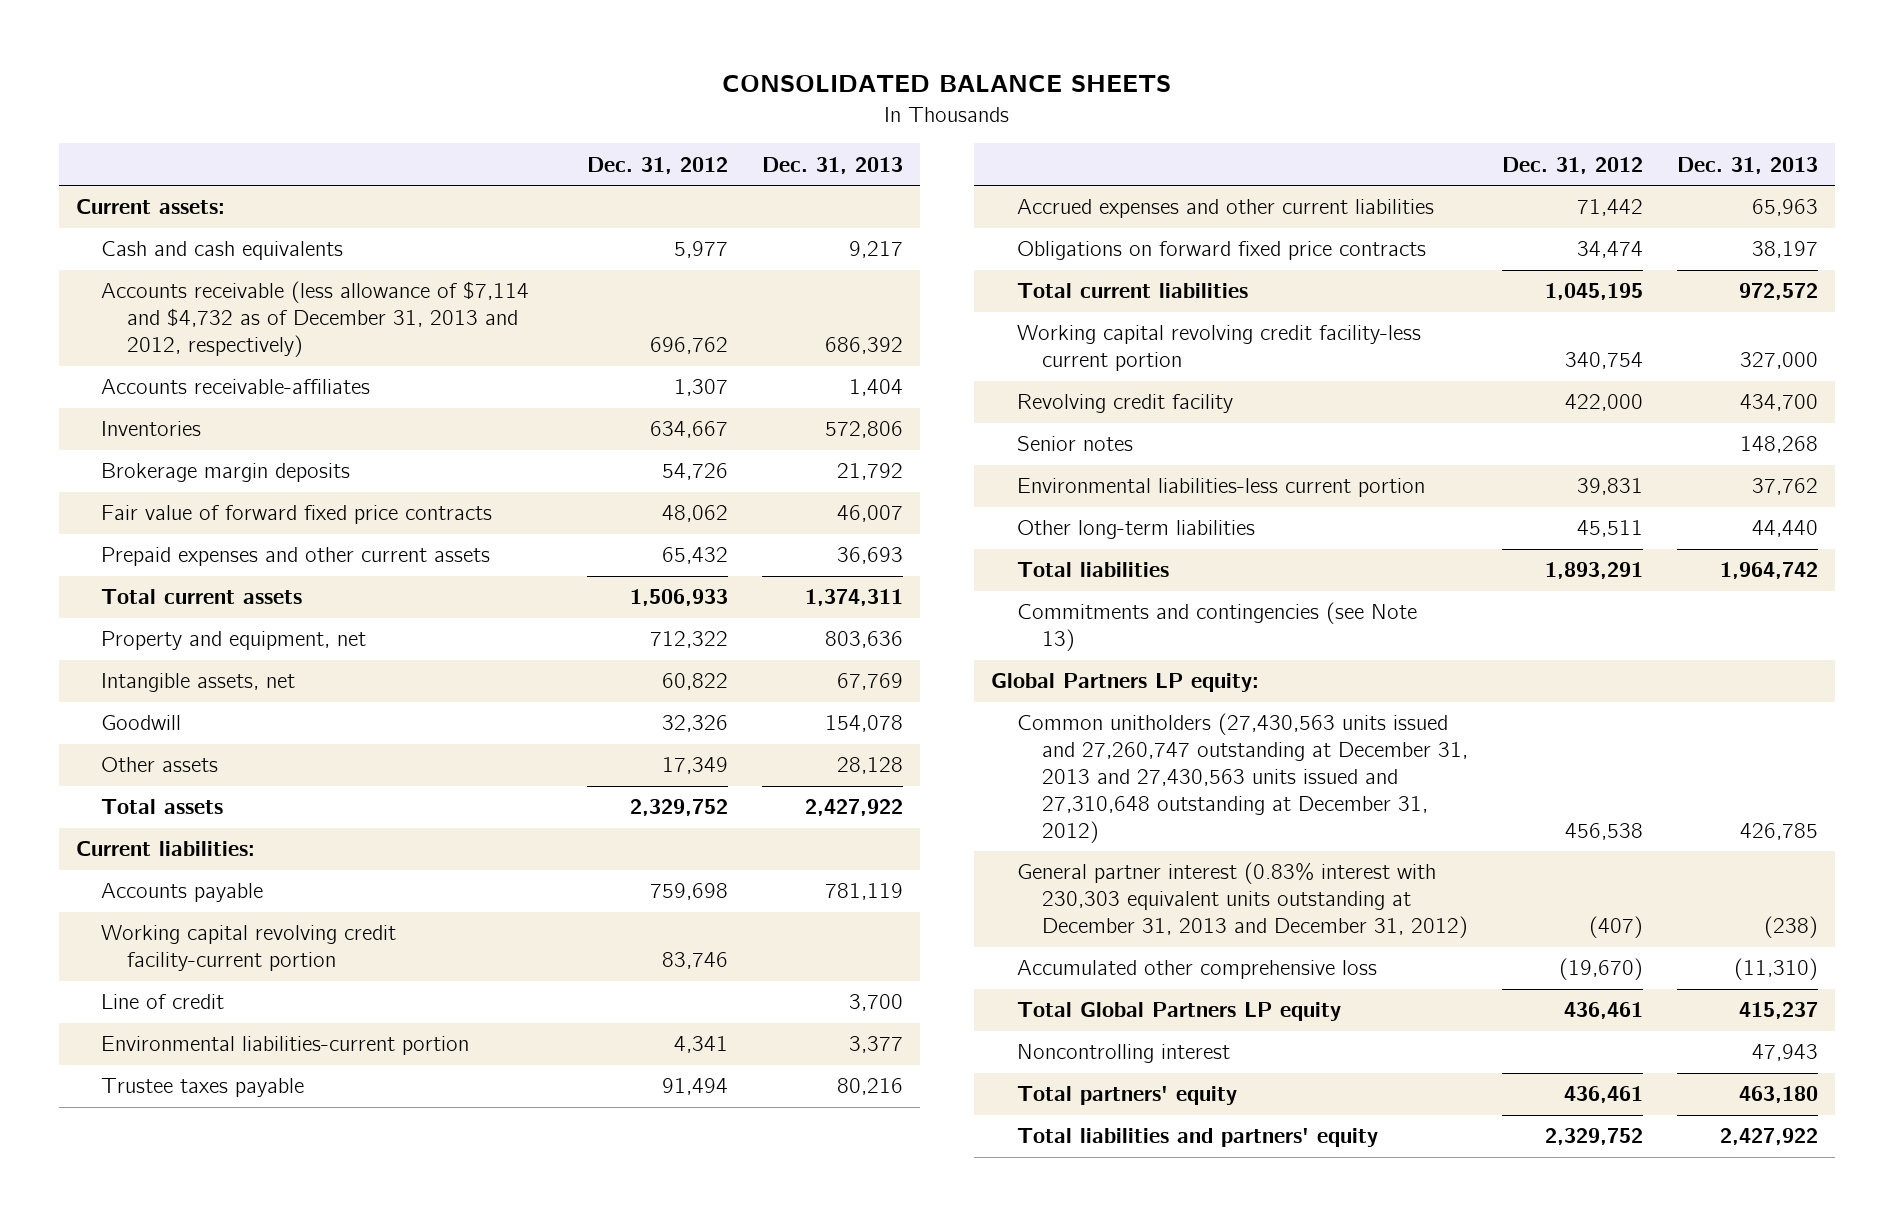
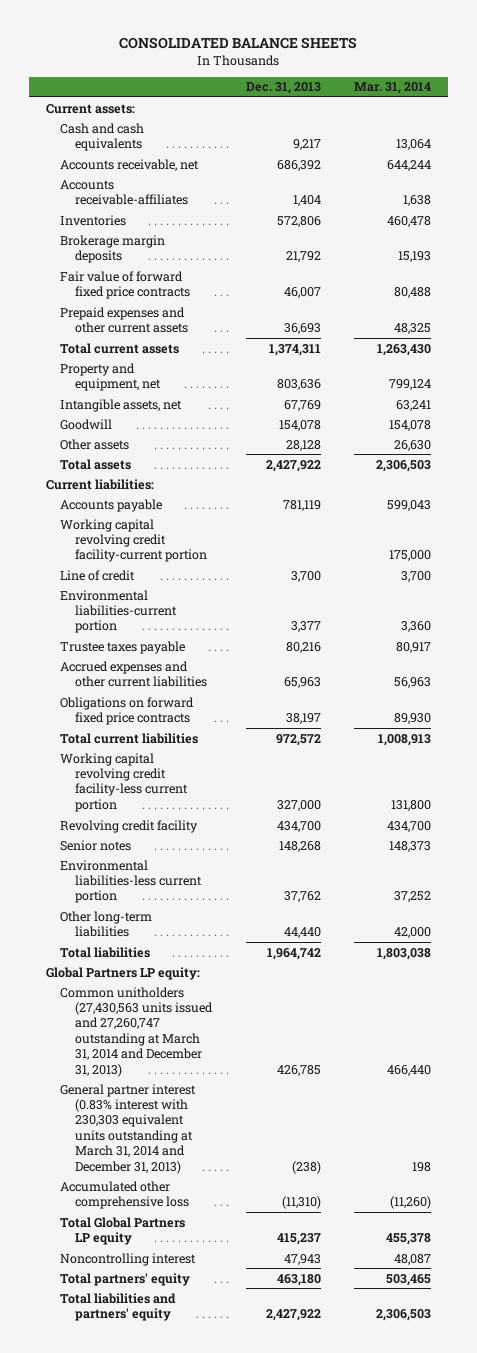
[587,156,729,174] Dec. 31, 2012 -> none
none -> [354,82,432,95] Mar. 31, 2014
[101,281,530,358] Accounts receivable (less allowance of $7,114 and $4,732 as of December 31, 2013 and 2012, respectively) -> [60,158,200,171] Accounts receivable, net
[1016,602,1417,652] Commitments and contingencies (see Note 13) -> none
[1016,713,1469,843] Common unitholders (27,430,563 units issued and 27,260,747 outstanding at December 31, 2013 and 27,430,563 units issued and 27,310,648 outstanding at December 31, 2012) -> [60,986,213,1077] Common unitholders (27,430,563 units issued and 27,260,747 outstanding at March 31, 2014 and December 31, 2013)
[1016,862,1469,939] General partner interest (0.83% interest with 230,303 equivalent units outstanding at December 31, 2013 and December 31, 2012) -> [60,1083,197,1174] General partner interest (0.83% interest with 230,303 equivalent units outstanding at March 31, 2014 and December 31, 2013)

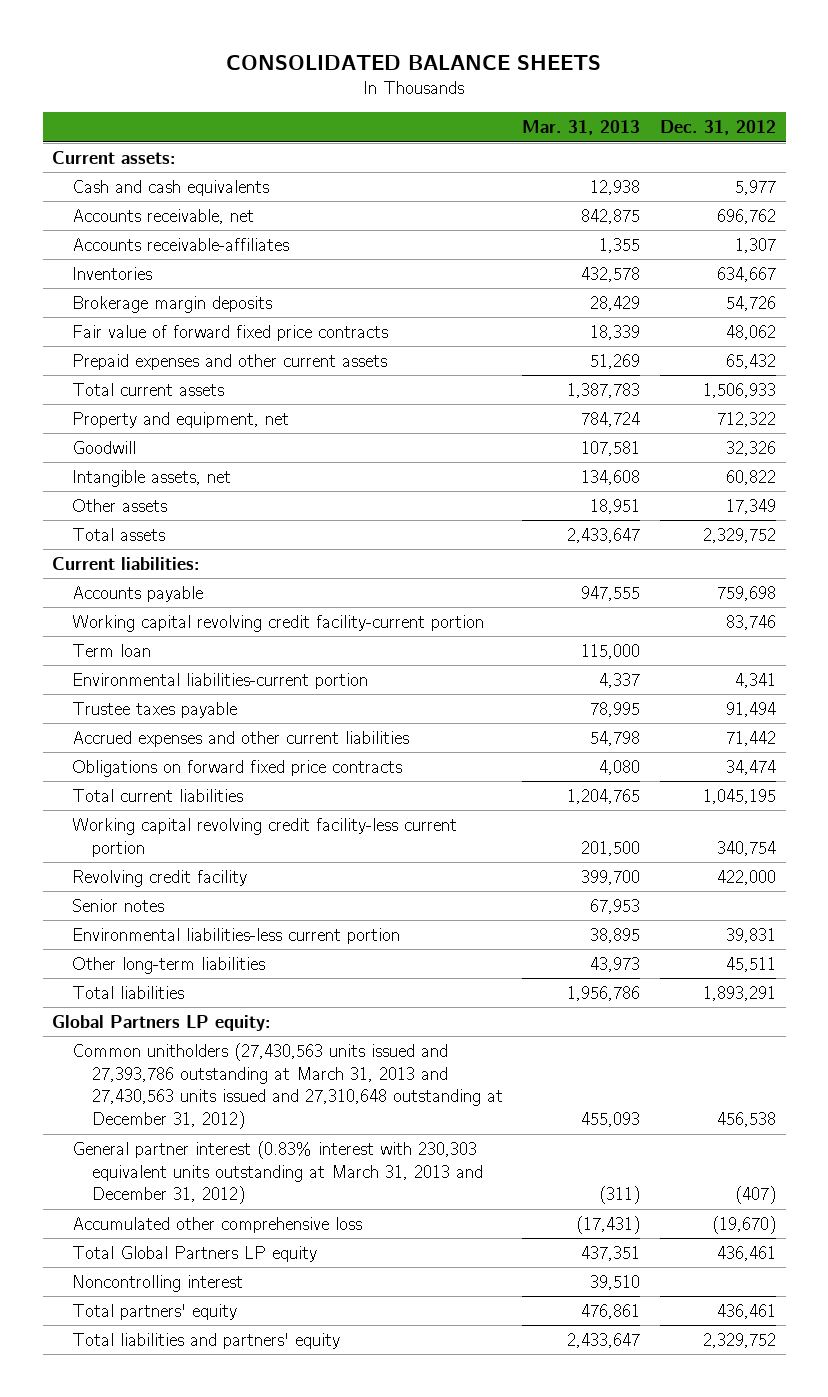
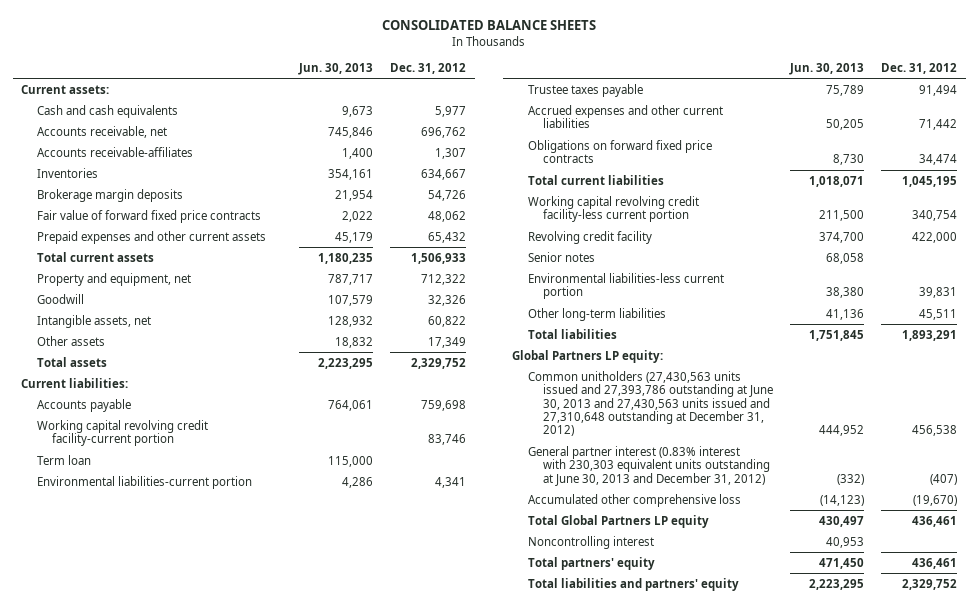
[522,119,641,135] Mar. 31, 2013 -> none
none -> [298,62,374,75] Jun. 30, 2013
[71,1042,503,1130] Common unitholders (27,430,563 units issued and 27,393,786 outstanding at March 31, 2013 and 27,430,563 units issued and 27,310,648 outstanding at December 31, 2012) -> [527,370,774,437] Common unitholders (27,430,563 units issued and 27,393,786 outstanding at June 30, 2013 and 27,430,563 units issued and 27,310,648 outstanding at December 31, 2012)
[71,1140,483,1205] General partner interest (0.83% interest with 230,303 equivalent units outstanding at March 31, 2013 and December 31, 2012) -> [527,445,771,486] General partner interest (0.83% interest with 230,303 equivalent units outstanding at June 30, 2013 and December 31, 2012)

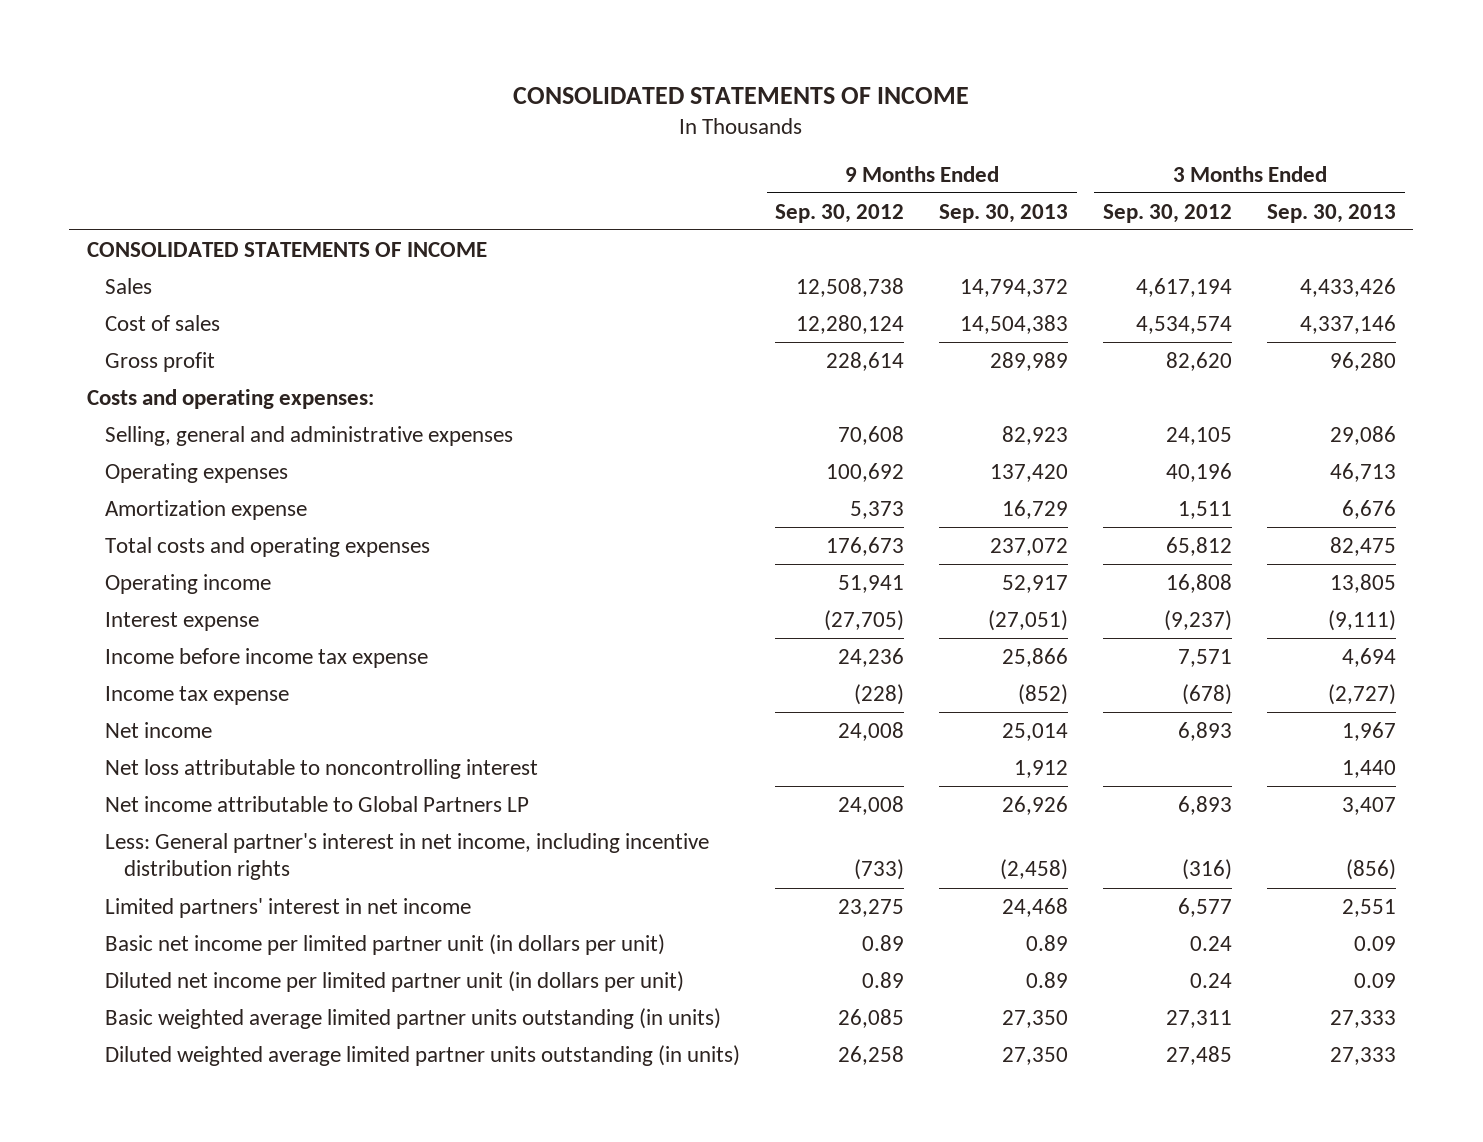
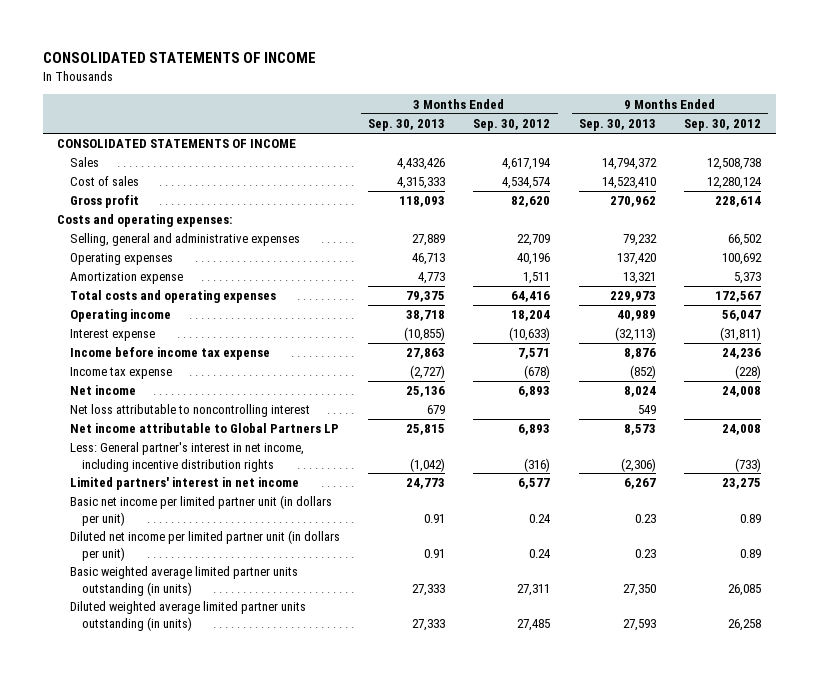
[960,314,1069,334] 14,504,383 -> [601,177,656,190] 14,523,410
[1300,314,1397,334] 4,337,146 -> [397,177,446,190] 4,315,333
[990,351,1069,371] 289,989 -> [609,196,656,208] 270,962
[1330,351,1397,371] 96,280 -> [399,196,446,208] 118,093
[838,425,905,445] 70,608 -> [728,234,763,247] 66,502
[1002,425,1069,445] 82,923 -> [622,234,657,247] 79,232
[1166,426,1233,445] 24,105 -> [517,234,551,247] 22,709
[1330,425,1397,445] 29,086 -> [412,234,446,247] 27,889
[1002,499,1069,519] 16,729 -> [622,272,656,285] 13,321
[1342,499,1397,519] 6,676 -> [418,272,446,285] 4,773
[826,536,905,556] 176,673 -> [715,291,762,303] 172,567
[990,537,1069,556] 237,072 -> [609,291,656,303] 229,973
[1166,536,1233,556] 65,812 -> [511,291,551,303] 64,416
[1330,536,1397,556] 82,475 -> [406,291,446,303] 79,375
[838,574,905,593] 51,941 -> [722,310,762,322] 56,047
[1002,574,1069,593] 52,917 -> [616,310,656,322] 40,989
[1166,573,1233,593] 16,808 -> [511,310,551,322] 18,204
[1330,573,1397,593] 13,805 -> [406,310,446,322] 38,718
[824,609,905,631] (27,705) -> [720,327,762,342] (31,811)
[988,609,1069,631] (27,051) -> [614,327,656,342] (32,113)
[1164,609,1233,631] (9,237) -> [509,327,551,342] (10,633)
[1328,609,1397,631] (9,111) -> [404,327,446,342] (10,855)
[1002,647,1069,667] 25,866 -> [623,348,656,360] 8,876
[1342,647,1397,667] 4,694 -> [406,348,446,360] 27,863
[1002,722,1069,741] 25,014 -> [623,386,656,398] 8,024
[1342,721,1397,741] 1,967 -> [406,386,446,398] 25,136
[1014,759,1069,778] 1,912 -> [637,405,656,415] 549
[1342,759,1397,778] 1,440 -> [427,405,446,415] 679
[1002,795,1069,815] 26,926 -> [623,424,656,436] 8,573
[1342,796,1397,815] 3,407 -> [406,424,446,436] 25,815
[1000,859,1069,881] (2,458) -> [620,457,656,472] (2,306)
[1346,859,1397,881] (856) -> [410,457,446,472] (1,042)
[1002,897,1069,917] 24,468 -> [623,478,656,490] 6,267
[1342,898,1397,917] 2,551 -> [406,478,446,490] 24,773
[1026,934,1069,951] 0.89 -> [634,513,656,523] 0.23
[1354,935,1397,951] 0.09 -> [424,513,446,523] 0.91
[1026,971,1069,988] 0.89 -> [634,548,656,558] 0.23
[1354,972,1397,988] 0.09 -> [424,548,446,558] 0.91
[1002,1046,1069,1065] 27,350 -> [622,618,656,631] 27,593

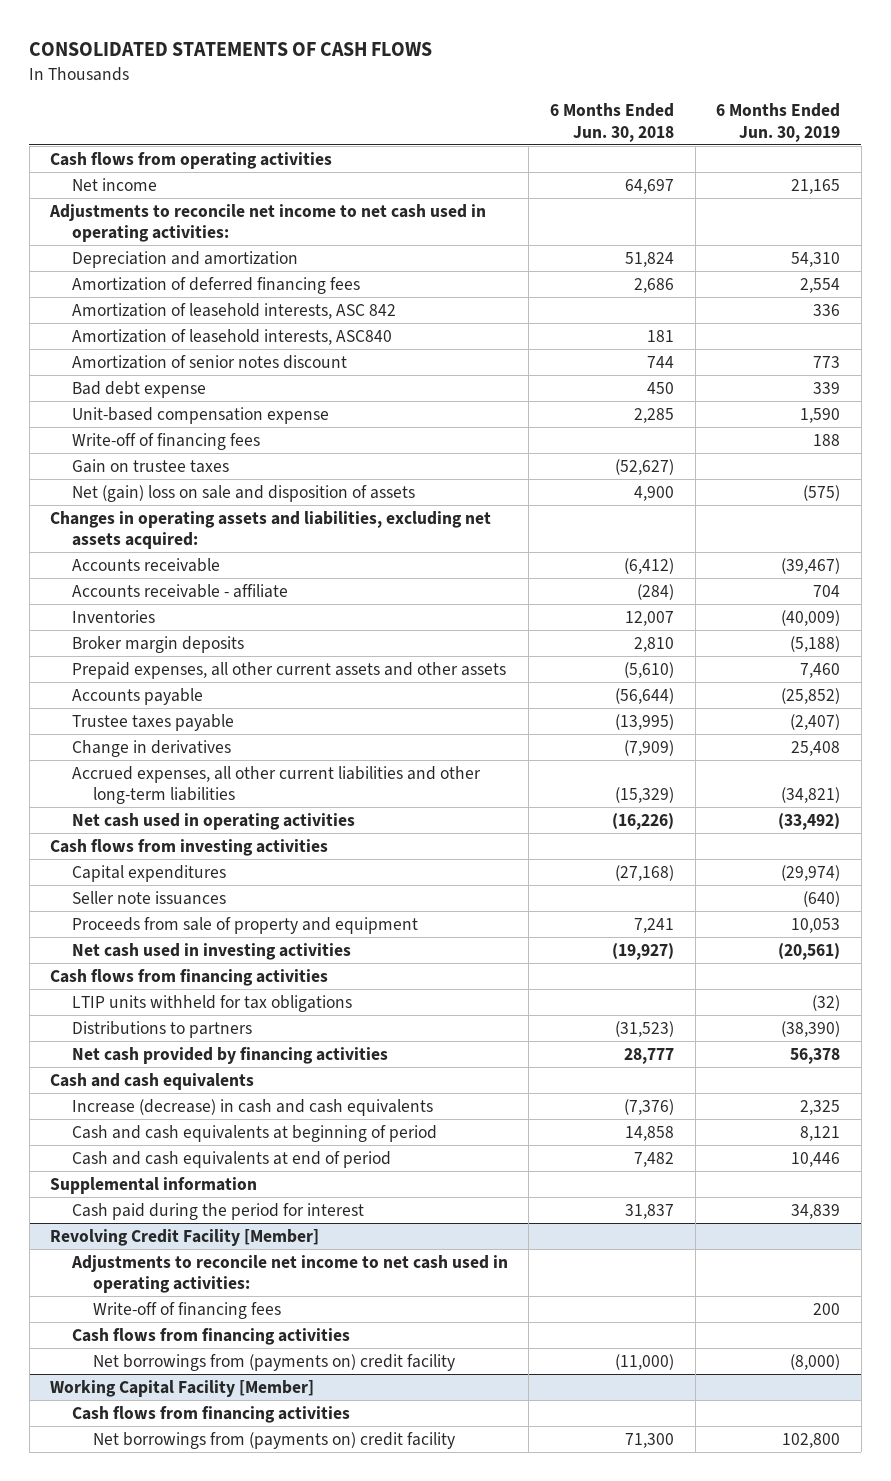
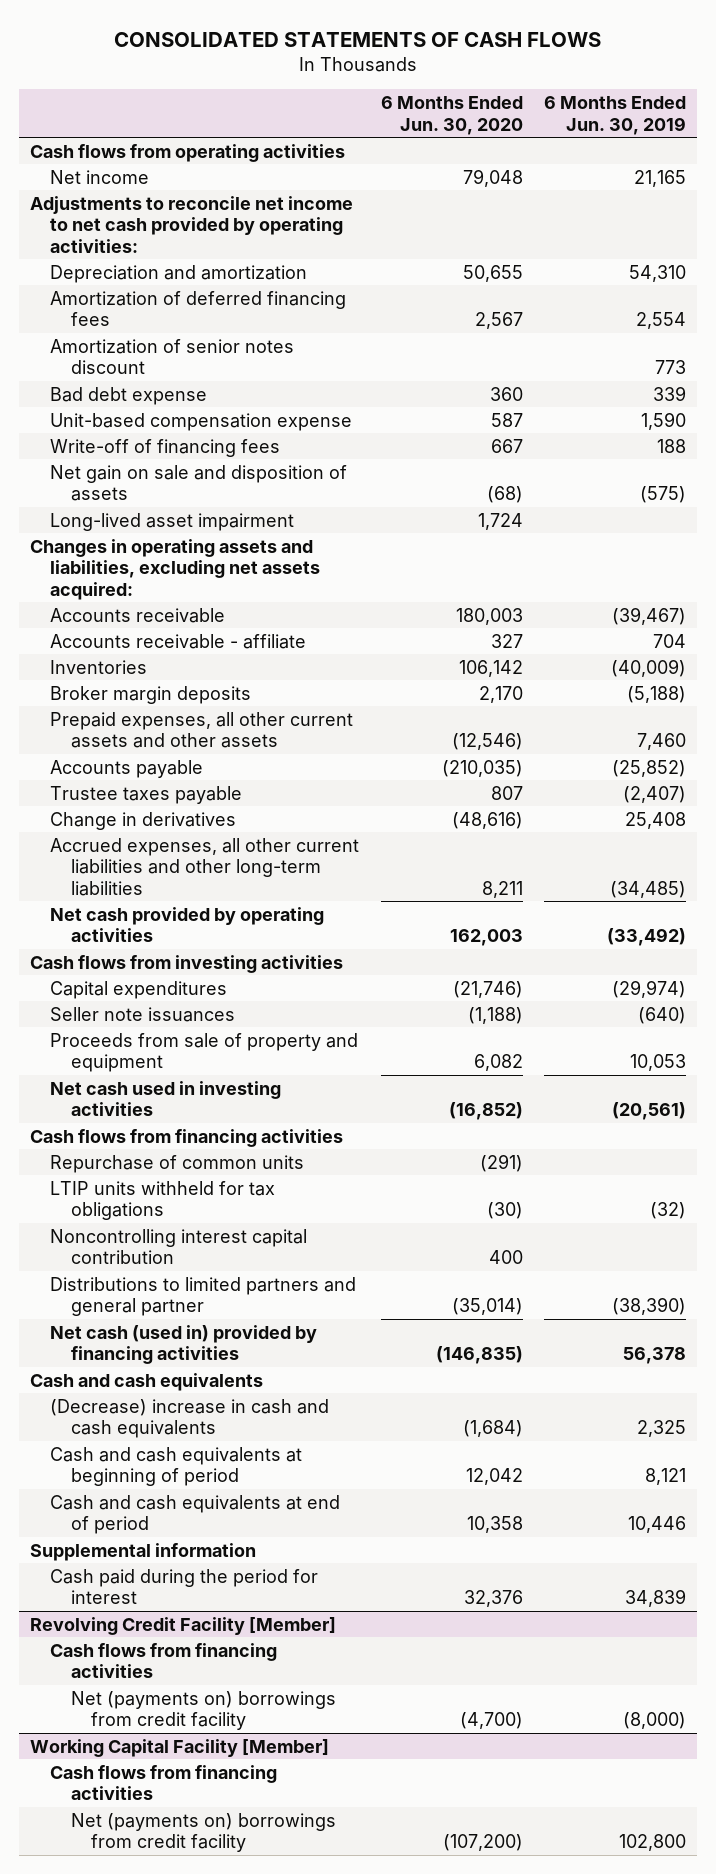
[549,103,674,142] 6 Months Ended Jun. 30, 2018 -> none
none -> [380,96,523,135] 6 Months Ended Jun. 30, 2020
[49,203,487,243] Adjustments to reconcile net income to net cash used in operating activities: -> [29,195,353,253] Adjustments to reconcile net income to net cash provided by operating activities:
[71,302,396,319] Amortization of leasehold interests, ASC 842 -> none
[71,328,392,345] Amortization of leasehold interests, ASC840 -> none
[71,458,229,473] Gain on trustee taxes -> none
[71,484,415,502] Net (gain) loss on sale and disposition of assets -> [50,464,348,502] Net gain on sale and disposition of assets
none -> [50,512,295,531] Long-lived asset impairment
[781,787,841,804] (34,821) -> [610,880,687,898] (34,485)
[71,812,355,830] Net cash used in operating activities -> [50,906,325,943] Net cash provided by operating activities
none -> [50,1154,305,1173] Repurchase of common units
none -> [50,1228,308,1265] Noncontrolling interest capital contribution
[71,1020,252,1038] Distributions to partners -> [50,1276,357,1317] Distributions to limited partners and general partner
[71,1046,388,1064] Net cash provided by financing activities -> [50,1324,318,1365] Net cash (used in) provided by financing activities
[71,1098,433,1116] Increase (decrease) in cash and cash equivalents -> [50,1398,330,1439] (Decrease) increase in cash and cash equivalents
[70,1254,508,1294] Adjustments to reconcile net income to net cash used in operating activities: -> none
[93,1301,282,1319] Write-off of financing fees -> none
[93,1353,456,1371] Net borrowings from (payments on) credit facility -> [70,1690,336,1731] Net (payments on) borrowings from credit facility
[93,1431,456,1449] Net borrowings from (payments on) credit facility -> [70,1812,336,1853] Net (payments on) borrowings from credit facility

